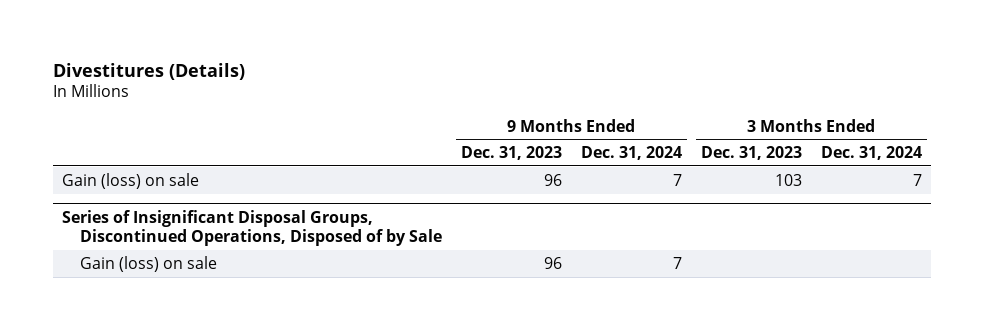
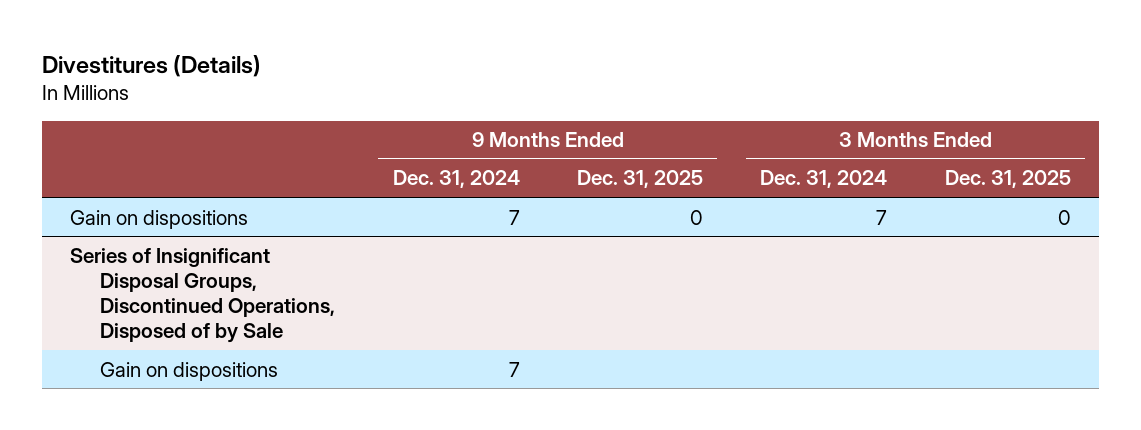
[460,146,562,161] Dec. 31, 2023 -> none
[700,146,802,161] Dec. 31, 2023 -> none
none -> [577,170,704,189] Dec. 31, 2025
none -> [944,170,1071,189] Dec. 31, 2025
[62,172,200,189] Gain (loss) on sale -> [70,209,249,229] Gain on dispositions
[79,255,217,272] Gain (loss) on sale -> [100,361,279,381] Gain on dispositions

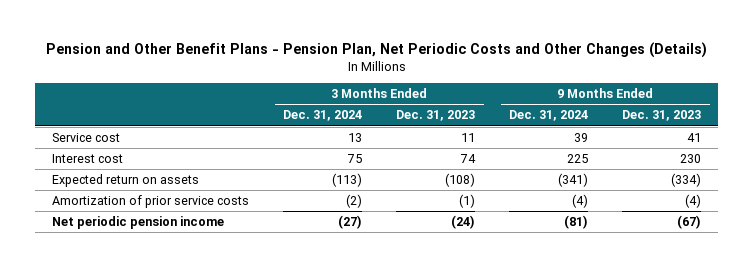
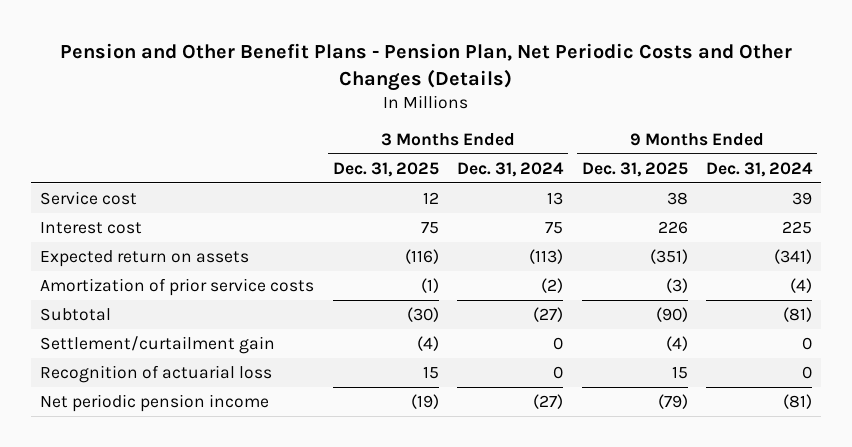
[396,110,476,122] Dec. 31, 2023 -> none
[622,110,702,122] Dec. 31, 2023 -> none
none -> [332,161,439,177] Dec. 31, 2025
none -> [581,161,688,177] Dec. 31, 2025
none -> [40,307,112,321] Subtotal
none -> [40,335,276,354] Settlement/curtailment gain
none -> [40,364,273,383] Recognition of actuarial loss

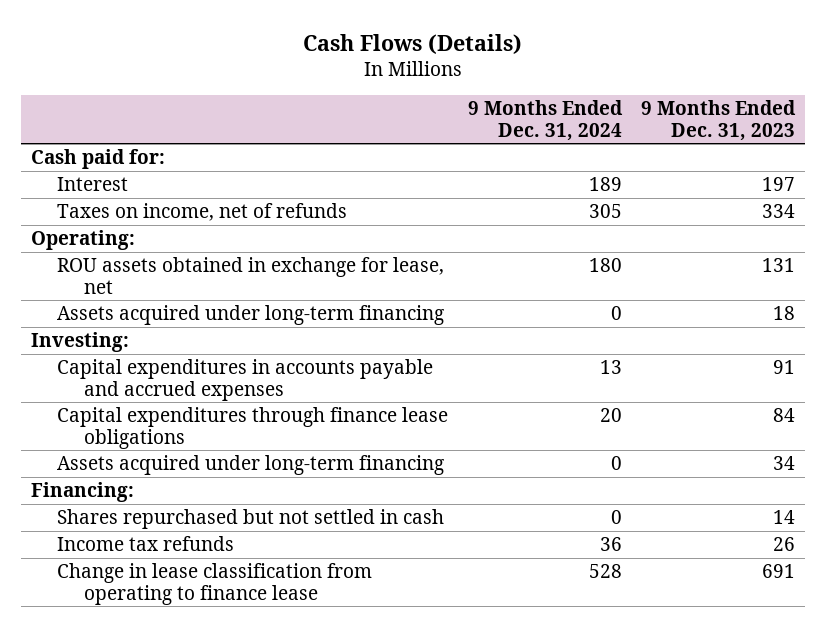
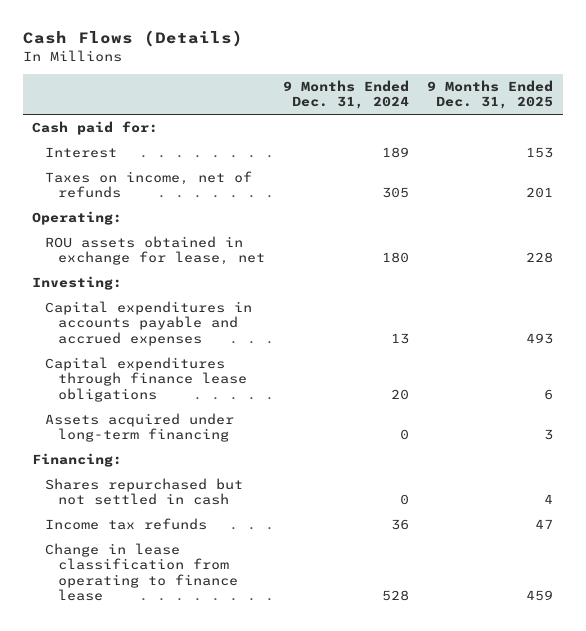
[641,99,797,141] 9 Months Ended Dec. 31, 2023 -> none
none -> [427,79,554,110] 9 Months Ended Dec. 31, 2025
[57,305,445,326] Assets acquired under long-term financing -> none

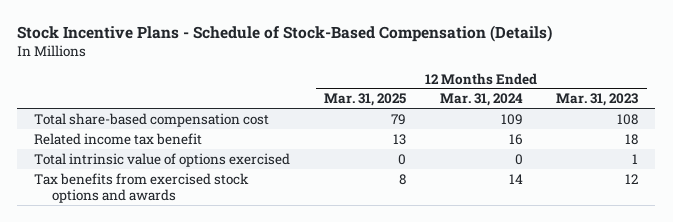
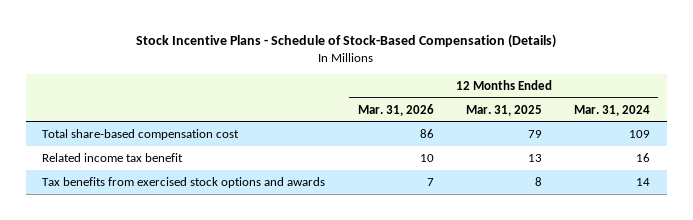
[556,93,639,107] Mar. 31, 2023 -> none
none -> [357,103,434,116] Mar. 31, 2026
[34,152,291,167] Total intrinsic value of options exercised -> none

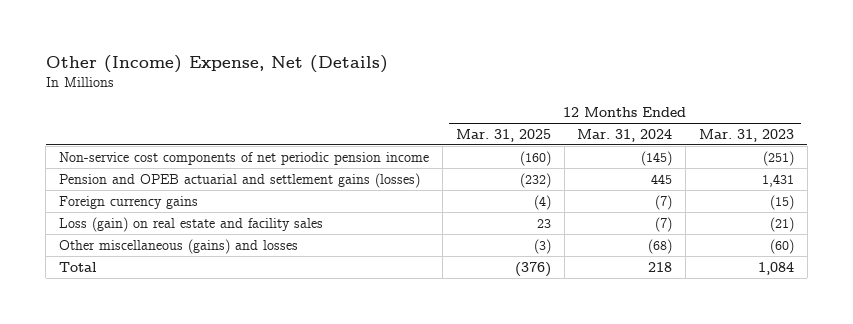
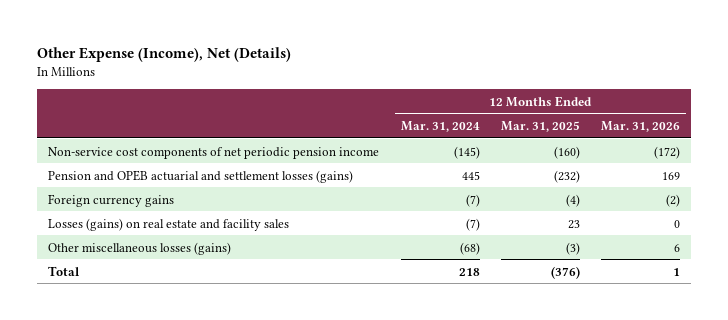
[45,54,388,73] Other (Income) Expense, Net (Details) -> [37,47,292,63] Other Expense (Income), Net (Details)
[699,128,795,142] Mar. 31, 2023 -> none
none -> [601,121,681,133] Mar. 31, 2026
[58,172,420,188] Pension and OPEB actuarial and settlement gains (losses) -> [48,169,354,183] Pension and OPEB actuarial and settlement losses (gains)
[58,216,323,232] Loss (gain) on real estate and facility sales -> [48,217,290,231] Losses (gains) on real estate and facility sales
[58,238,298,254] Other miscellaneous (gains) and losses -> [48,241,232,255] Other miscellaneous losses (gains)

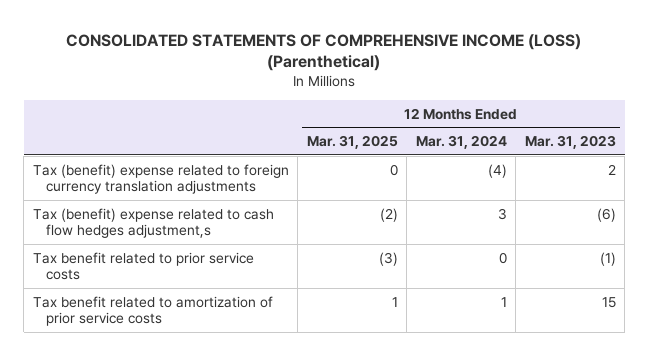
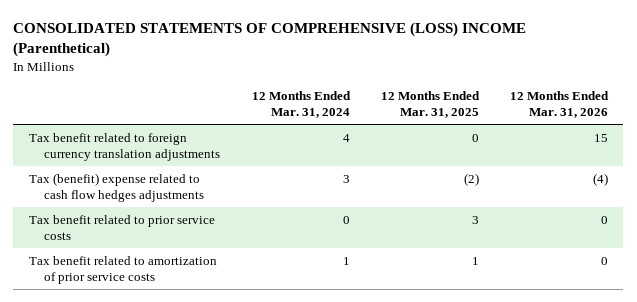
[66,33,582,72] CONSOLIDATED STATEMENTS OF COMPREHENSIVE INCOME (LOSS) (Parenthetical) -> [13,22,527,58] CONSOLIDATED STATEMENTS OF COMPREHENSIVE (LOSS) INCOME (Parenthetical)
[524,134,616,149] Mar. 31, 2023 -> none
none -> [509,91,609,119] 12 Months Ended Mar. 31, 2026
[32,163,289,195] Tax (benefit) expense related to foreign currency translation adjustments -> [28,132,221,161] Tax benefit related to foreign currency translation adjustments
[487,163,507,178] (4) -> [342,133,350,142] 4
[32,207,274,239] Tax (benefit) expense related to cash flow hedges adjustment,s -> [28,172,205,202] Tax (benefit) expense related to cash flow hedges adjustments
[378,251,398,266] (3) -> [471,215,479,224] 3

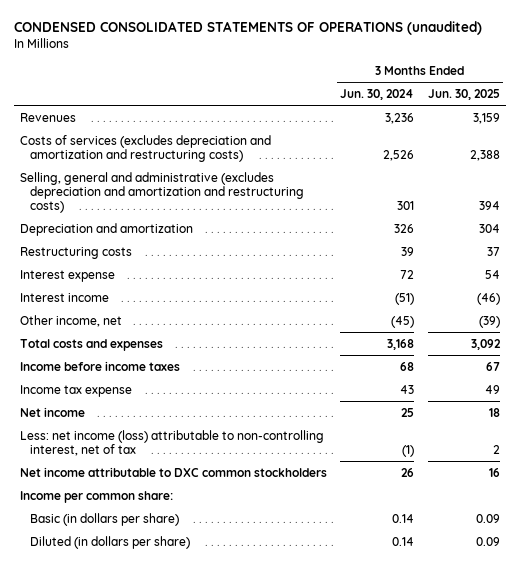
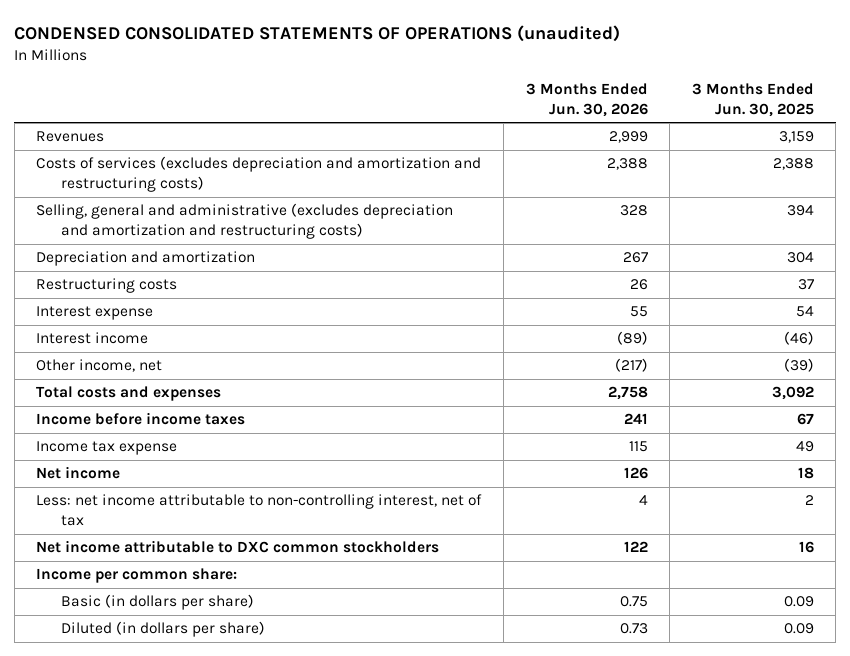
[340,89,415,101] Jun. 30, 2024 -> none
none -> [525,82,648,117] 3 Months Ended Jun. 30, 2026
[20,429,325,456] Less: net income (loss) attributable to non-controlling interest, net of tax -> [36,494,483,527] Less: net income attributable to non-controlling interest, net of tax

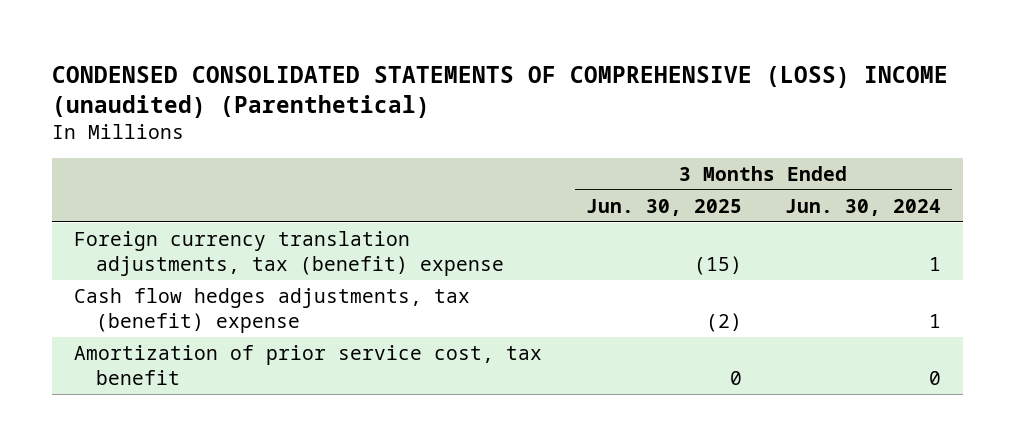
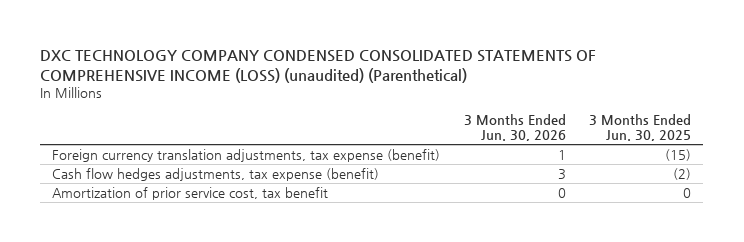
[52,65,949,118] CONDENSED CONSOLIDATED STATEMENTS OF COMPREHENSIVE (LOSS) INCOME (unaudited) (Parenthetical) -> [40,50,597,83] DXC TECHNOLOGY COMPANY CONDENSED CONSOLIDATED STATEMENTS OF COMPREHENSIVE INCOME (LOSS) (unaudited) (Parenthetical)
[785,198,942,216] Jun. 30, 2024 -> none
none -> [463,113,566,142] 3 Months Ended Jun. 30, 2026
[74,230,504,276] Foreign currency translation adjustments, tax (benefit) expense -> [52,148,441,162] Foreign currency translation adjustments, tax expense (benefit)
[74,287,471,333] Cash flow hedges adjustments, tax (benefit) expense -> [52,167,380,181] Cash flow hedges adjustments, tax expense (benefit)

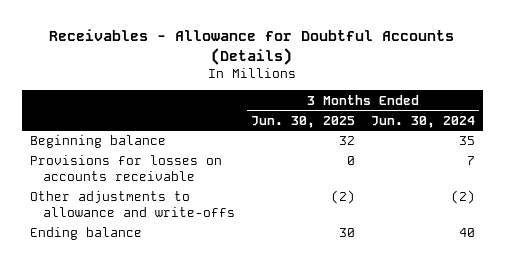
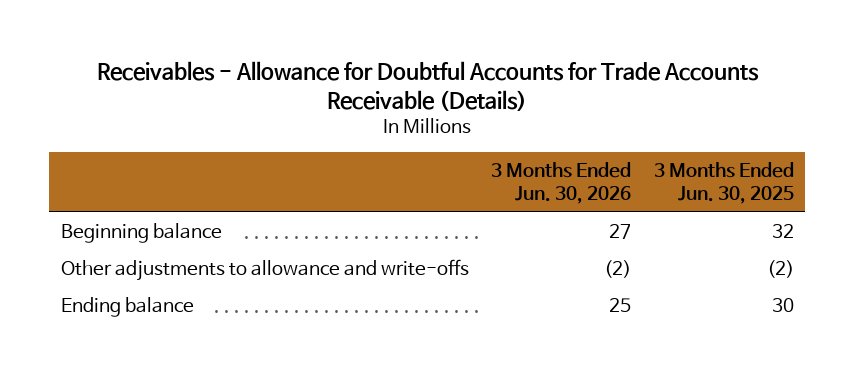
[49,29,455,65] Receivables - Allowance for Doubtful Accounts (Details) -> [97,60,760,111] Receivables - Allowance for Doubtful Accounts for Trade Accounts Receivable (Details)
[370,115,475,128] Jun. 30, 2024 -> none
none -> [491,162,632,204] 3 Months Ended Jun. 30, 2026
[29,155,222,182] Provisions for losses on accounts receivable -> none

